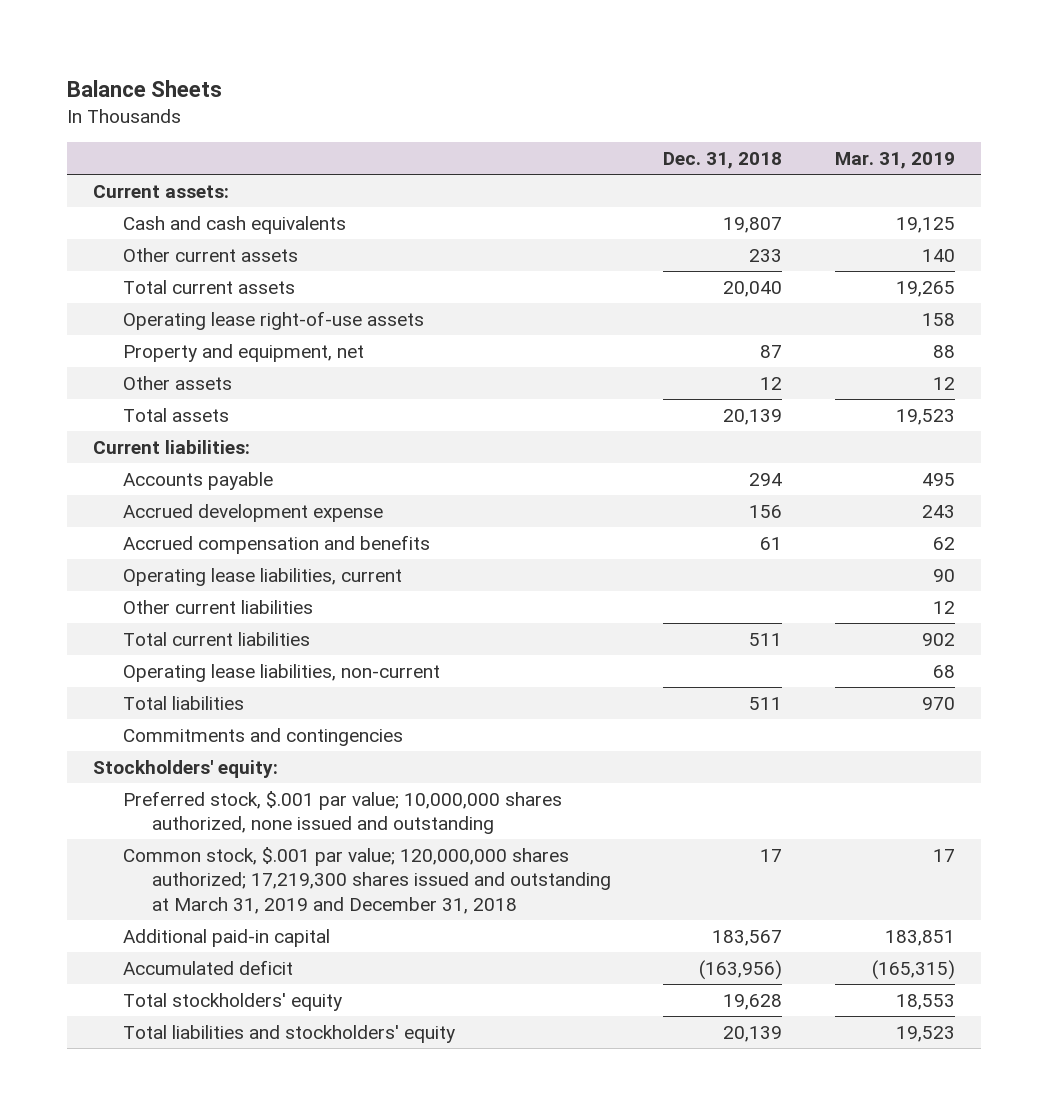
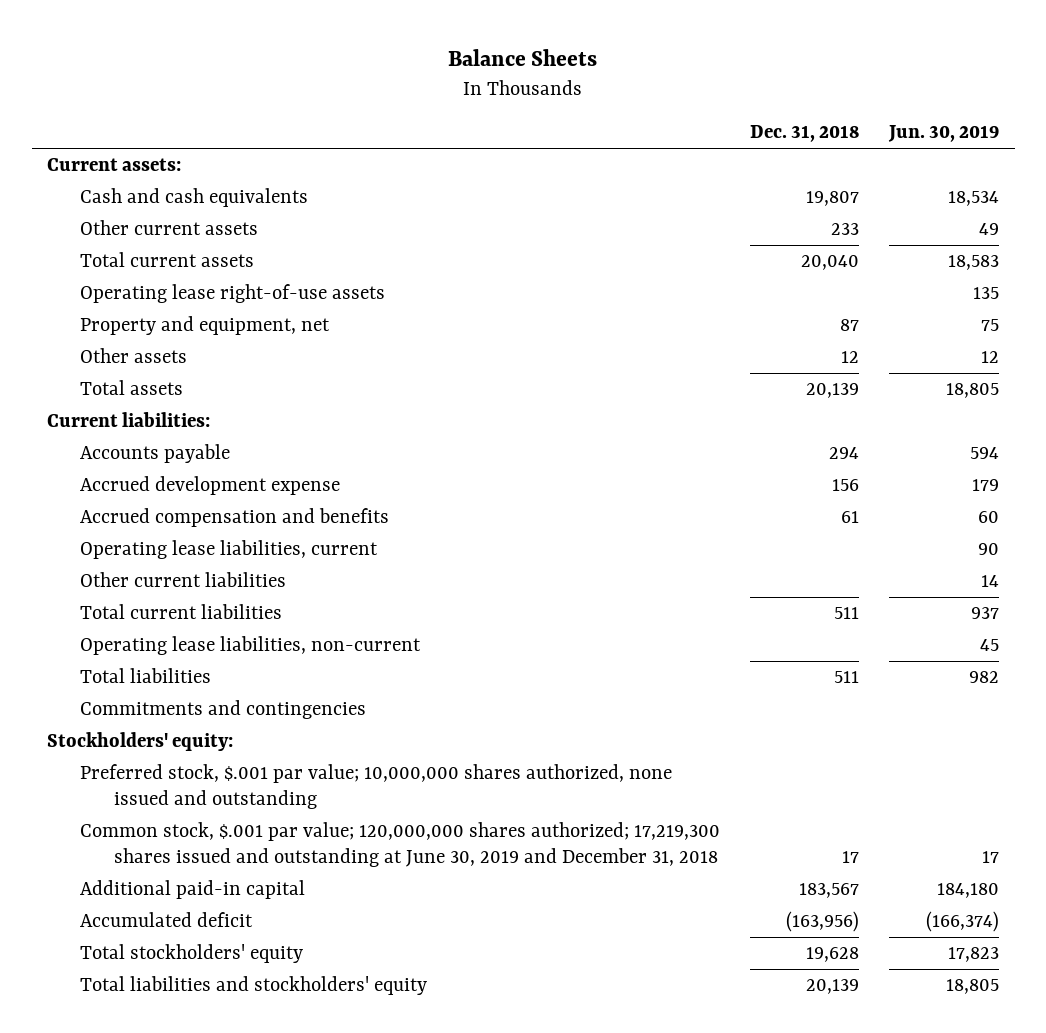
[834,151,955,169] Mar. 31, 2019 -> none
none -> [888,125,1000,143] Jun. 30, 2019
[122,846,612,914] Common stock, $.001 par value; 120,000,000 shares authorized; 17,219,300 shares issued and outstanding at March 31, 2019 and December 31, 2018 -> [80,822,721,868] Common stock, $.001 par value; 120,000,000 shares authorized; 17,219,300 shares issued and outstanding at June 30, 2019 and December 31, 2018

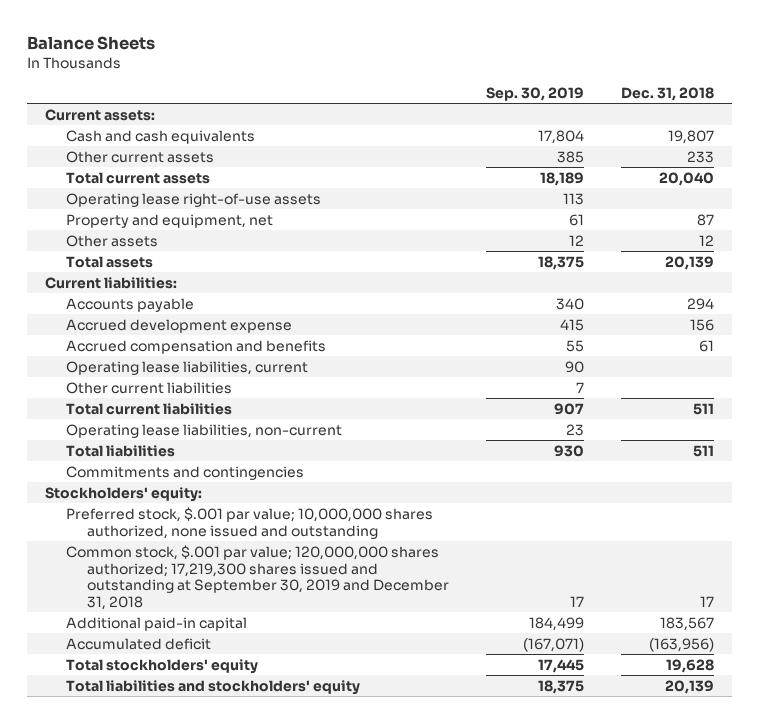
[888,125,1000,143] Jun. 30, 2019 -> none
none -> [485,86,584,101] Sep. 30, 2019
[80,822,721,868] Common stock, $.001 par value; 120,000,000 shares authorized; 17,219,300 shares issued and outstanding at June 30, 2019 and December 31, 2018 -> [65,544,449,610] Common stock, $.001 par value; 120,000,000 shares authorized; 17,219,300 shares issued and outstanding at September 30, 2019 and December 31, 2018

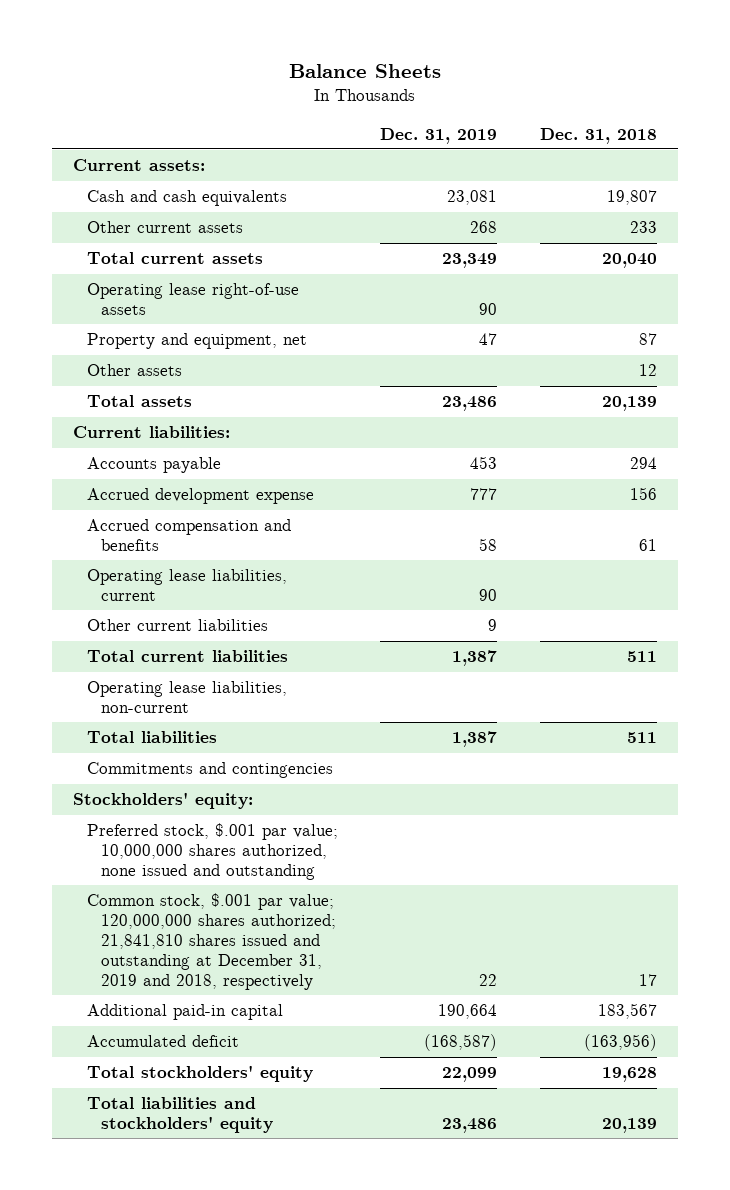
[485,86,584,101] Sep. 30, 2019 -> none
none -> [380,127,498,144] Dec. 31, 2019
[65,544,449,610] Common stock, $.001 par value; 120,000,000 shares authorized; 17,219,300 shares issued and outstanding at September 30, 2019 and December 31, 2018 -> [86,893,336,990] Common stock, $.001 par value; 120,000,000 shares authorized; 21,841,810 shares issued and outstanding at December 31, 2019 and 2018, respectively

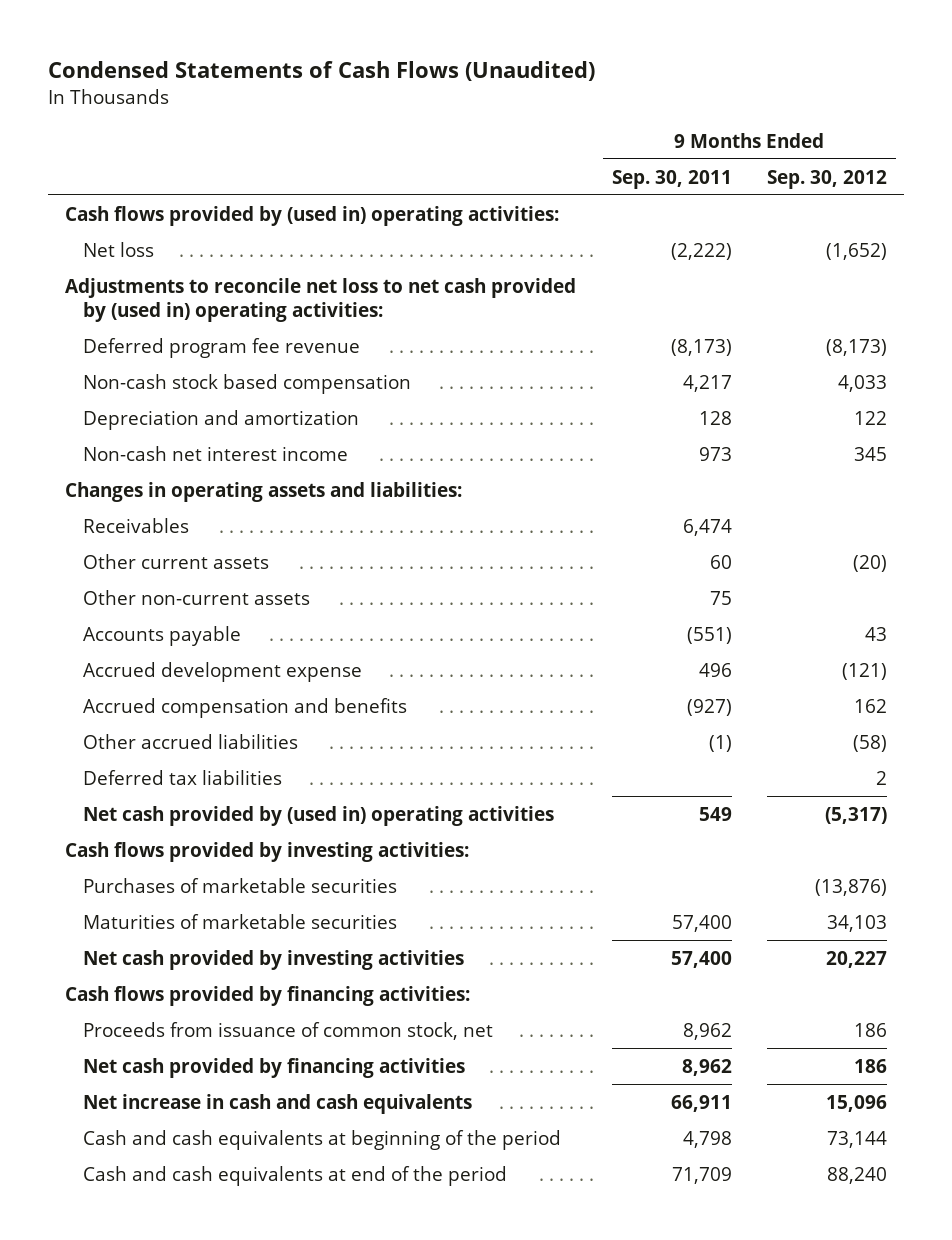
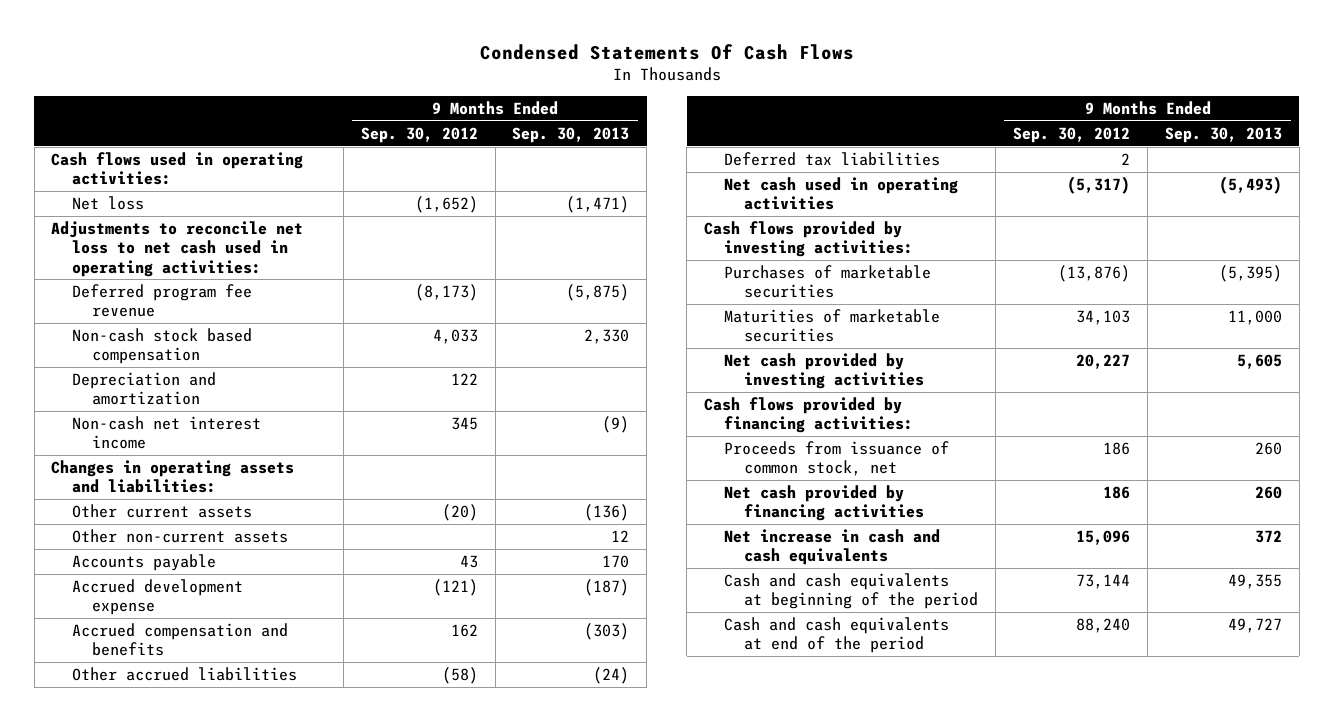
[47,60,595,81] Condensed Statements of Cash Flows (Unaudited) -> [479,43,854,60] Condensed Statements Of Cash Flows
[611,169,732,189] Sep. 30, 2011 -> none
none -> [512,126,630,143] Sep. 30, 2013
[65,205,560,226] Cash flows provided by (used in) operating activities: -> [51,151,304,186] Cash flows used in operating activities:
[65,277,577,323] Adjustments to reconcile net loss to net cash provided by (used in) operating activities: -> [51,220,304,277] Adjustments to reconcile net loss to net cash used in operating activities:
[82,517,189,533] Receivables -> none
[82,805,554,826] Net cash provided by (used in) operating activities -> [724,176,959,211] Net cash used in operating activities

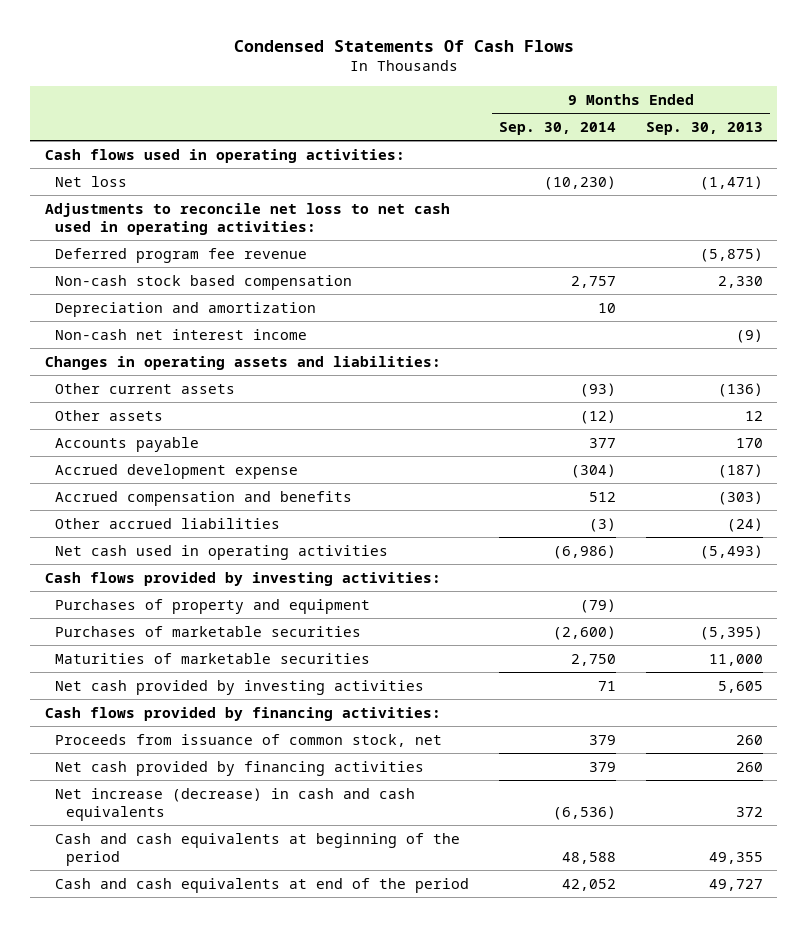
[360,126,478,143] Sep. 30, 2012 -> none
none -> [498,121,616,135] Sep. 30, 2014
[71,528,288,543] Other non-current assets -> [55,409,164,421] Other assets
[724,151,941,166] Deferred tax liabilities -> none
none -> [55,598,371,614] Purchases of property and equipment
[724,528,941,566] Net increase in cash and cash equivalents -> [55,787,416,821] Net increase (decrease) in cash and cash equivalents

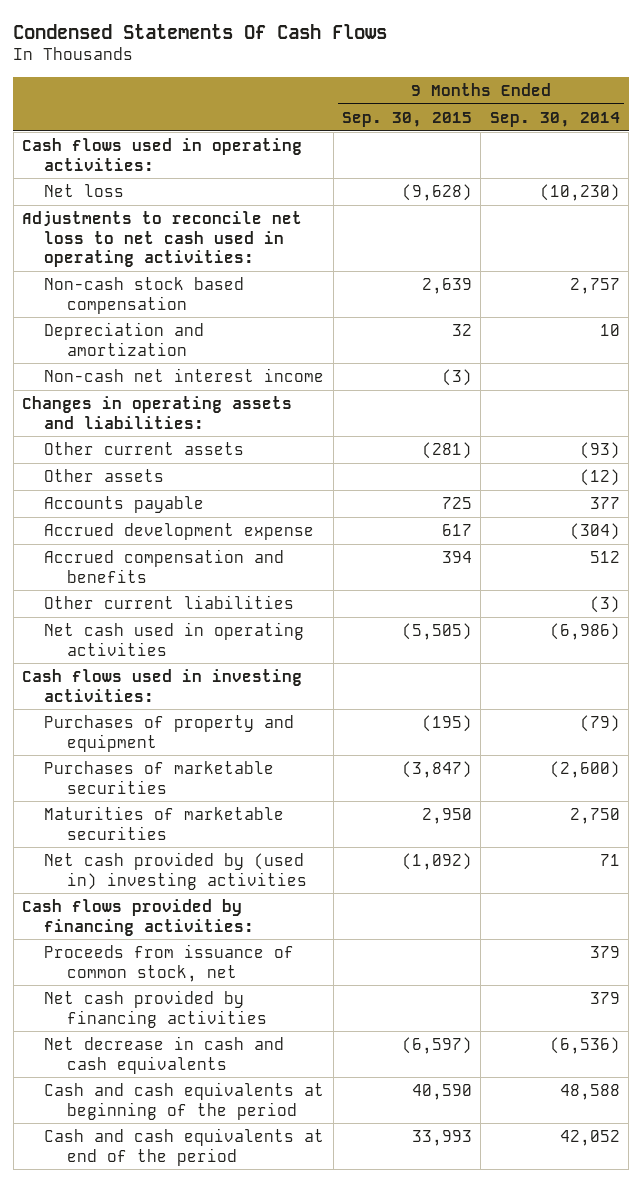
[645,121,763,135] Sep. 30, 2013 -> none
none -> [342,111,473,127] Sep. 30, 2015
[55,247,308,263] Deferred program fee revenue -> none
[55,517,281,529] Other accrued liabilities -> [44,595,295,610] Other current liabilities
[44,571,441,586] Cash flows provided by investing activities: -> [22,669,303,702] Cash flows used in investing activities:
[55,679,425,695] Net cash provided by investing activities -> [44,852,307,890] Net cash provided by (used in) investing activities
[55,787,416,821] Net increase (decrease) in cash and cash equivalents -> [44,1036,285,1074] Net decrease in cash and cash equivalents

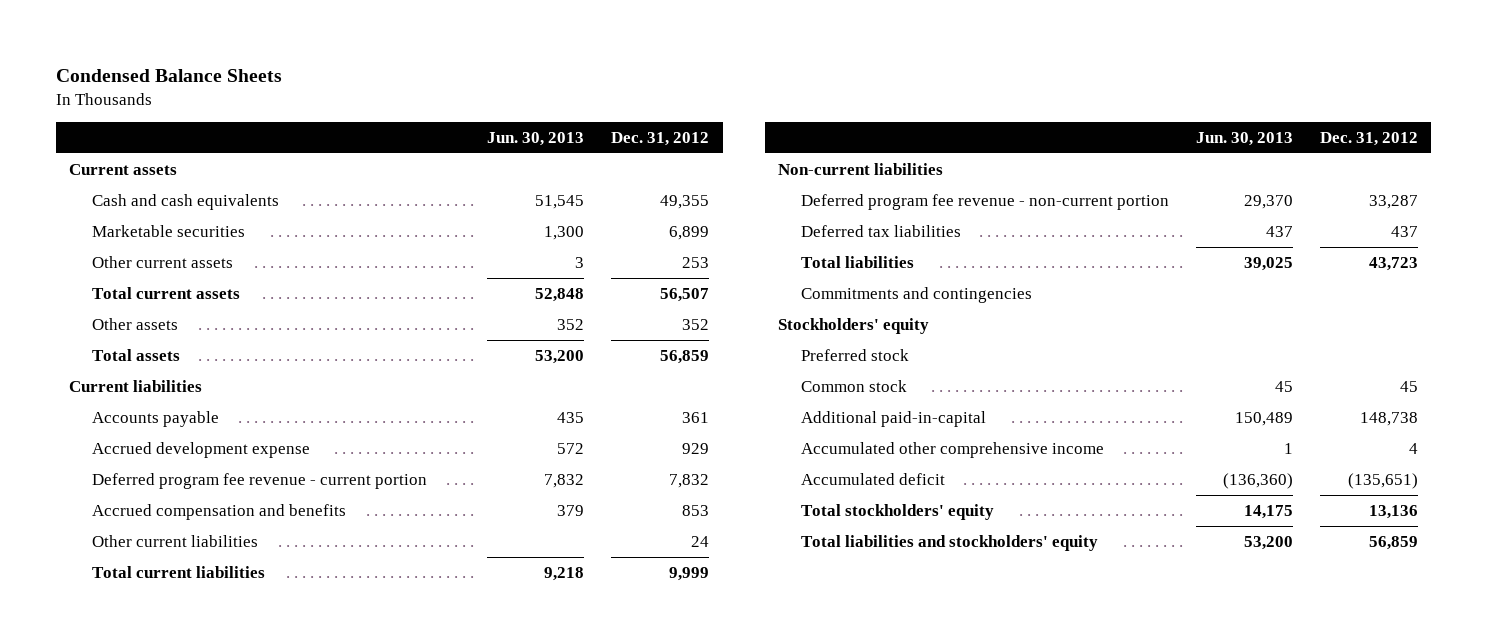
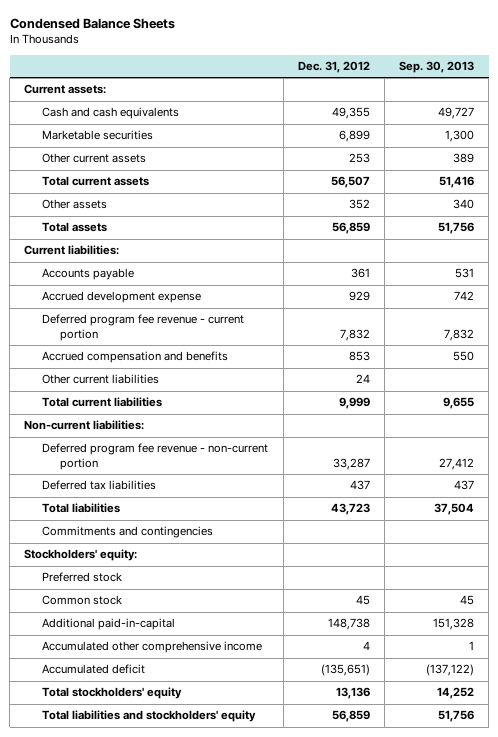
[487,131,585,146] Jun. 30, 2013 -> none
none -> [399,61,475,74] Sep. 30, 2013
[69,163,178,175] Current assets -> [24,84,107,95] Current assets:
[69,379,203,392] Current liabilities -> [24,245,120,256] Current liabilities:
[778,162,944,175] Non-current liabilities -> [24,420,145,431] Non-current liabilities:
[778,317,930,334] Stockholders' equity -> [24,549,138,562] Stockholders' equity:

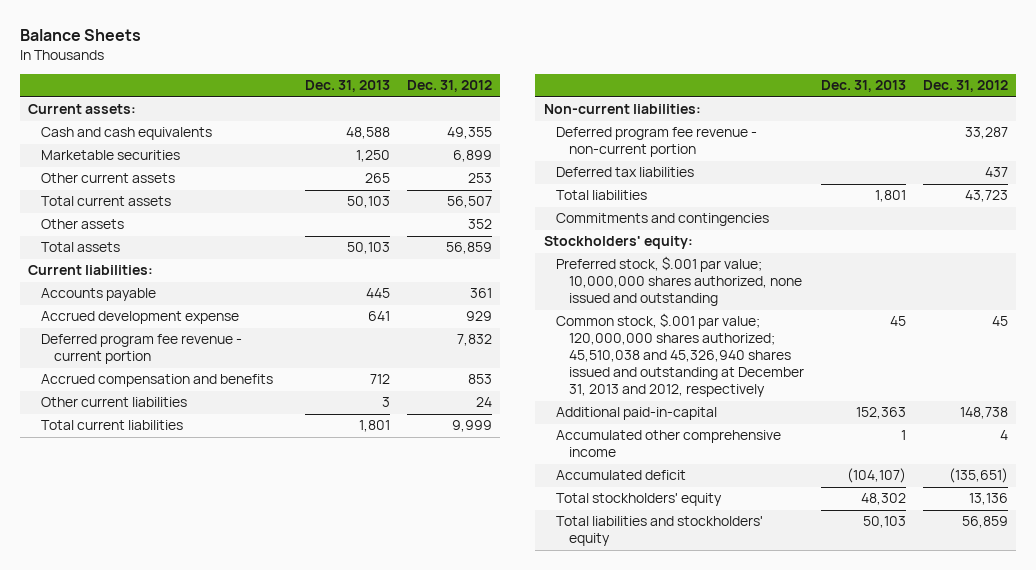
[9,17,175,29] Condensed Balance Sheets -> [19,29,141,42] Balance Sheets
[399,61,475,74] Sep. 30, 2013 -> none
none -> [305,80,391,93] Dec. 31, 2013
[42,572,123,583] Preferred stock -> [556,256,803,307] Preferred stock, $.001 par value; 10,000,000 shares authorized, none issued and outstanding
[42,595,123,606] Common stock -> [556,313,805,398] Common stock, $.001 par value; 120,000,000 shares authorized; 45,510,038 and 45,326,940 shares issued and outstanding at December 31, 2013 and 2012, respectively

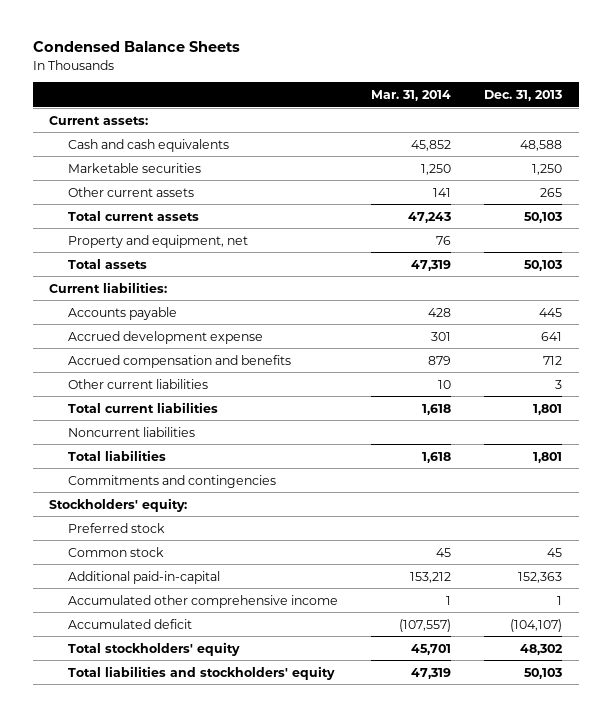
[19,29,141,42] Balance Sheets -> [32,41,240,53] Condensed Balance Sheets
[407,80,493,93] Dec. 31, 2012 -> none
none -> [371,90,452,102] Mar. 31, 2014
[40,219,124,230] Other assets -> none
none -> [68,234,249,248] Property and equipment, net
[40,334,242,365] Deferred program fee revenue - current portion -> none
[543,104,701,115] Non-current liabilities: -> none
[556,127,758,158] Deferred program fee revenue - non-current portion -> none
[556,167,695,178] Deferred tax liabilities -> none
none -> [68,426,196,437] Noncurrent liabilities
[556,256,803,307] Preferred stock, $.001 par value; 10,000,000 shares authorized, none issued and outstanding -> [68,522,166,533] Preferred stock
[556,313,805,398] Common stock, $.001 par value; 120,000,000 shares authorized; 45,510,038 and 45,326,940 shares issued and outstanding at December 31, 2013 and 2012, respectively -> [68,546,165,557] Common stock

